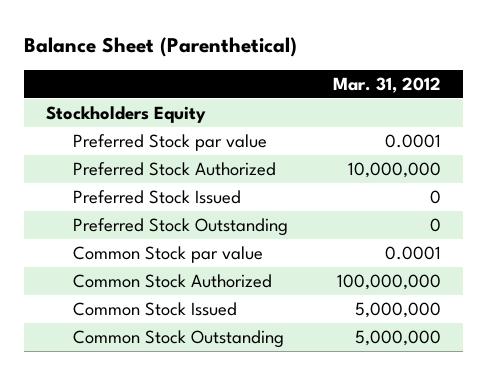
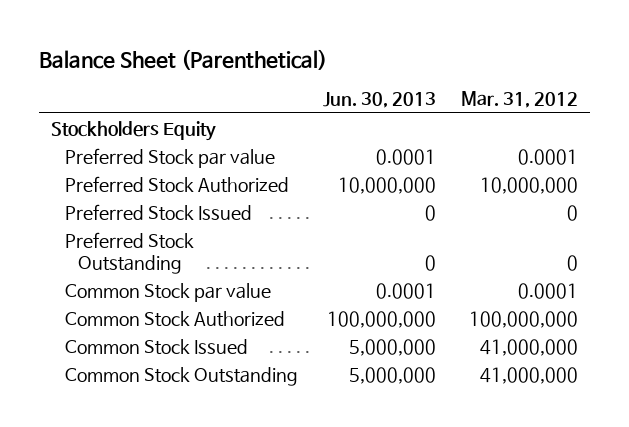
none -> [322,92,436,109] Jun. 30, 2013
[354,301,441,318] 5,000,000 -> [479,338,578,356] 41,000,000
[354,329,441,346] 5,000,000 -> [479,366,578,384] 41,000,000

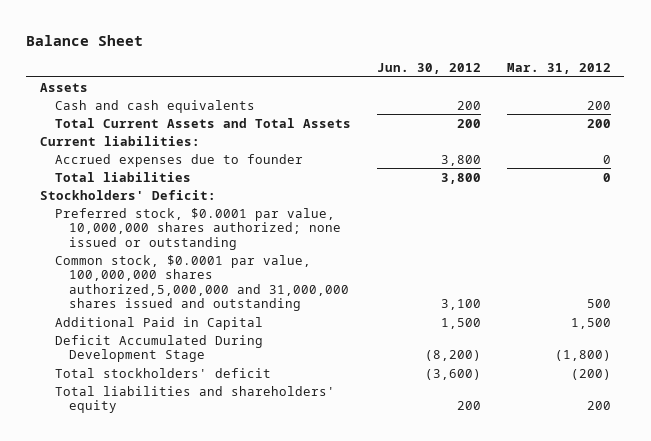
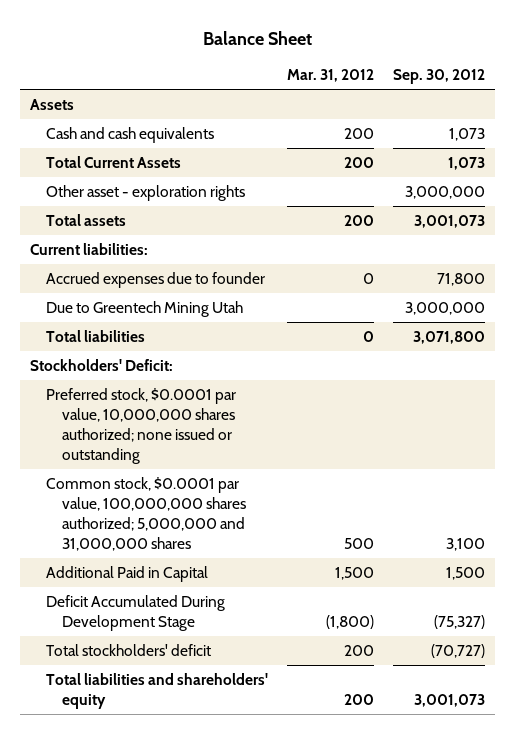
[376,62,481,74] Jun. 30, 2012 -> none
none -> [393,69,486,85] Sep. 30, 2012
[54,117,351,128] Total Current Assets and Total Assets -> [46,155,182,168] Total Current Assets
none -> [46,184,246,201] Other asset - exploration rights
none -> [46,213,127,226] Total assets
none -> [46,300,244,317] Due to Greentech Mining Utah
[54,254,350,312] Common stock, $0.0001 par value, 100,000,000 shares authorized,5,000,000 and 31,000,000 shares issued and outstanding -> [46,476,247,552] Common stock, $0.0001 par value, 100,000,000 shares authorized; 5,000,000 and 31,000,000 shares
[571,368,612,380] (200) -> [344,644,375,656] 200

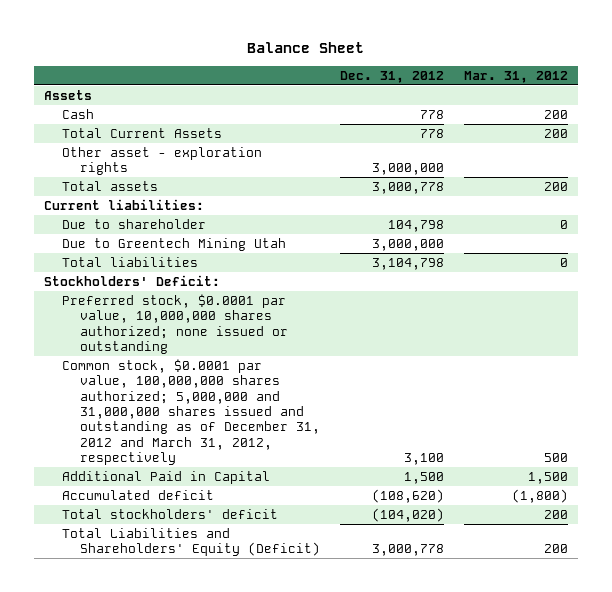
[393,69,486,85] Sep. 30, 2012 -> none
none -> [339,70,444,83] Dec. 31, 2012
[46,126,215,143] Cash and cash equivalents -> [61,108,94,119] Cash
[46,271,266,288] Accrued expenses due to founder -> [61,218,206,229] Due to shareholder
[46,476,247,552] Common stock, $0.0001 par value, 100,000,000 shares authorized; 5,000,000 and 31,000,000 shares -> [61,358,320,465] Common stock, $0.0001 par value, 100,000,000 shares authorized; 5,000,000 and 31,000,000 shares issued and outstanding as of December 31, 2012 and March 31, 2012, respectively
[46,594,226,632] Deficit Accumulated During Development Stage -> [61,489,214,500] Accumulated deficit
[46,672,269,710] Total liabilities and shareholders' equity -> [61,527,320,557] Total Liabilities and Shareholders' Equity (Deficit)

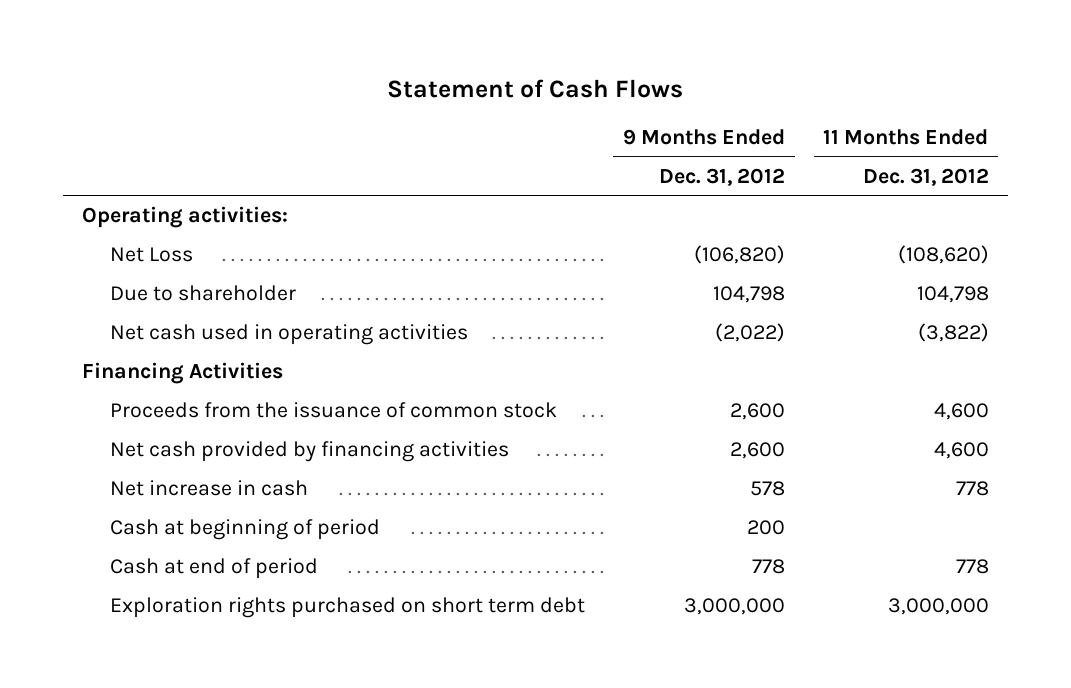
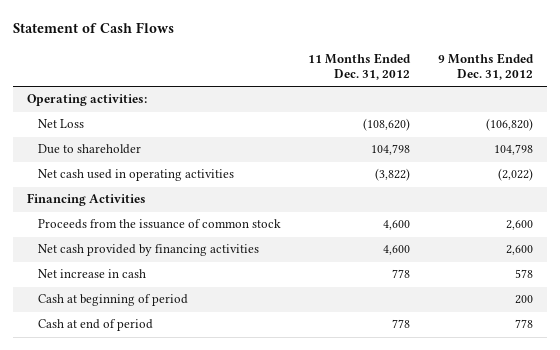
[109,597,585,619] Exploration rights purchased on short term debt -> none

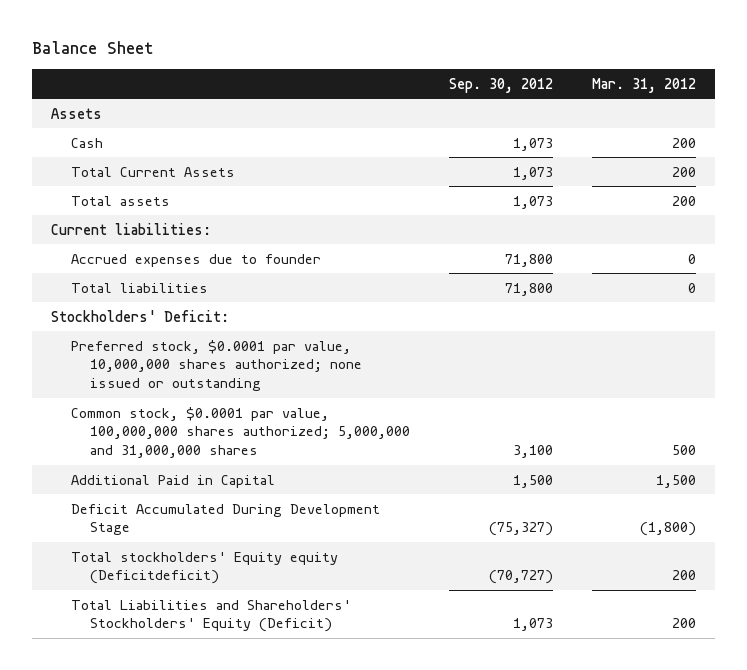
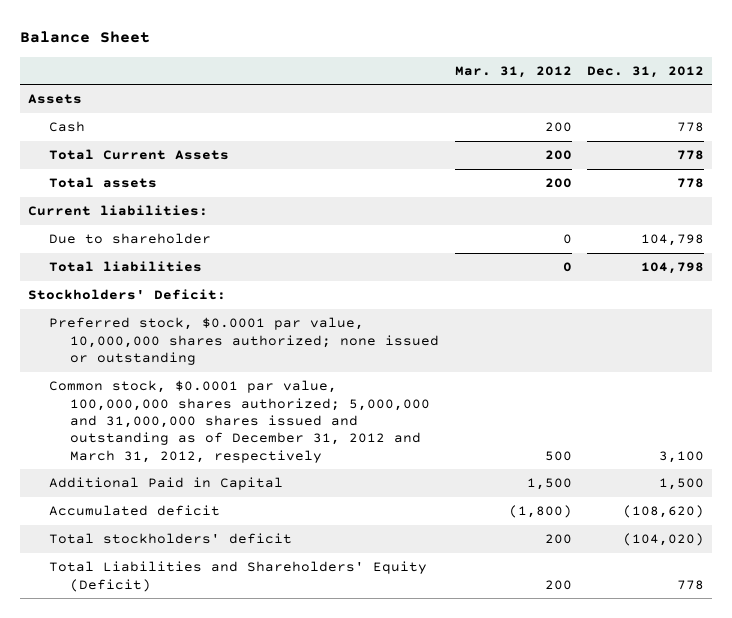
[449,77,554,93] Sep. 30, 2012 -> none
none -> [587,65,705,78] Dec. 31, 2012
[70,253,321,267] Accrued expenses due to founder -> [49,233,212,245] Due to shareholder
[70,406,411,459] Common stock, $0.0001 par value, 100,000,000 shares authorized; 5,000,000 and 31,000,000 shares -> [49,380,431,463] Common stock, $0.0001 par value, 100,000,000 shares authorized; 5,000,000 and 31,000,000 shares issued and outstanding as of December 31, 2012 and March 31, 2012, respectively
[70,503,380,536] Deficit Accumulated During Development Stage -> [49,505,221,517] Accumulated deficit
[70,551,338,585] Total stockholders' Equity equity (Deficitdeficit) -> [49,533,293,545] Total stockholders' deficit
[70,599,351,633] Total Liabilities and Shareholders' Stockholders' Equity (Deficit) -> [49,561,428,592] Total Liabilities and Shareholders' Equity (Deficit)

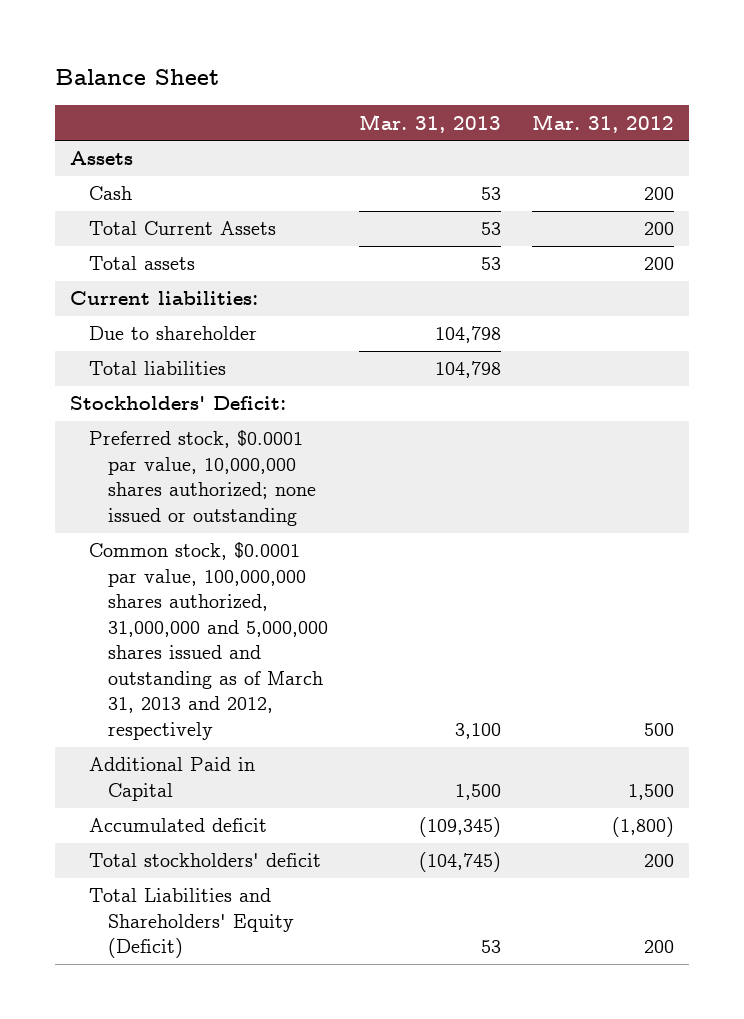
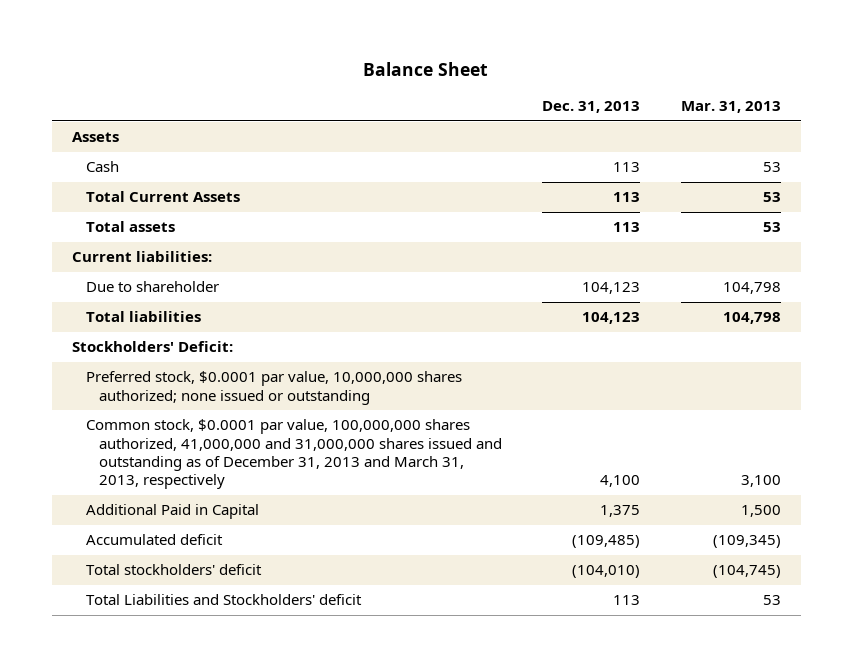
[531,113,674,133] Mar. 31, 2012 -> none
none -> [542,101,641,114] Dec. 31, 2013
[89,542,328,741] Common stock, $0.0001 par value, 100,000,000 shares authorized, 31,000,000 and 5,000,000 shares issued and outstanding as of March 31, 2013 and 2012, respectively -> [85,419,502,489] Common stock, $0.0001 par value, 100,000,000 shares authorized, 41,000,000 and 31,000,000 shares issued and outstanding as of December 31, 2013 and March 31, 2013, respectively
[89,888,294,959] Total Liabilities and Shareholders' Equity (Deficit) -> [85,594,362,606] Total Liabilities and Stockholders' deficit

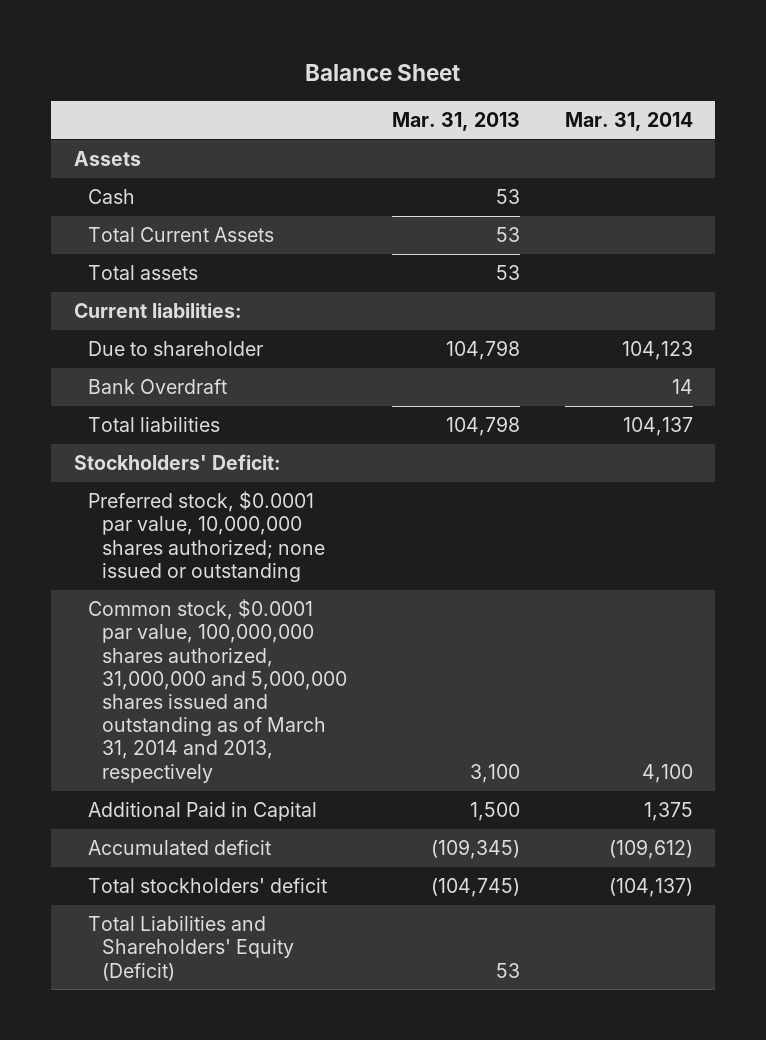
[542,101,641,114] Dec. 31, 2013 -> none
none -> [564,112,693,132] Mar. 31, 2014
none -> [87,379,227,395] Bank Overdraft
[85,419,502,489] Common stock, $0.0001 par value, 100,000,000 shares authorized, 41,000,000 and 31,000,000 shares issued and outstanding as of December 31, 2013 and March 31, 2013, respectively -> [87,599,347,783] Common stock, $0.0001 par value, 100,000,000 shares authorized, 31,000,000 and 5,000,000 shares issued and outstanding as of March 31, 2014 and 2013, respectively
[85,594,362,606] Total Liabilities and Stockholders' deficit -> [87,916,294,981] Total Liabilities and Shareholders' Equity (Deficit)

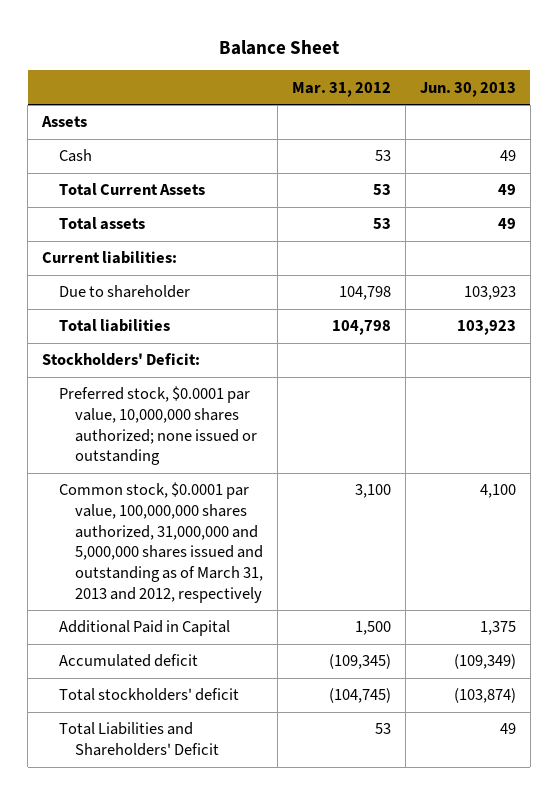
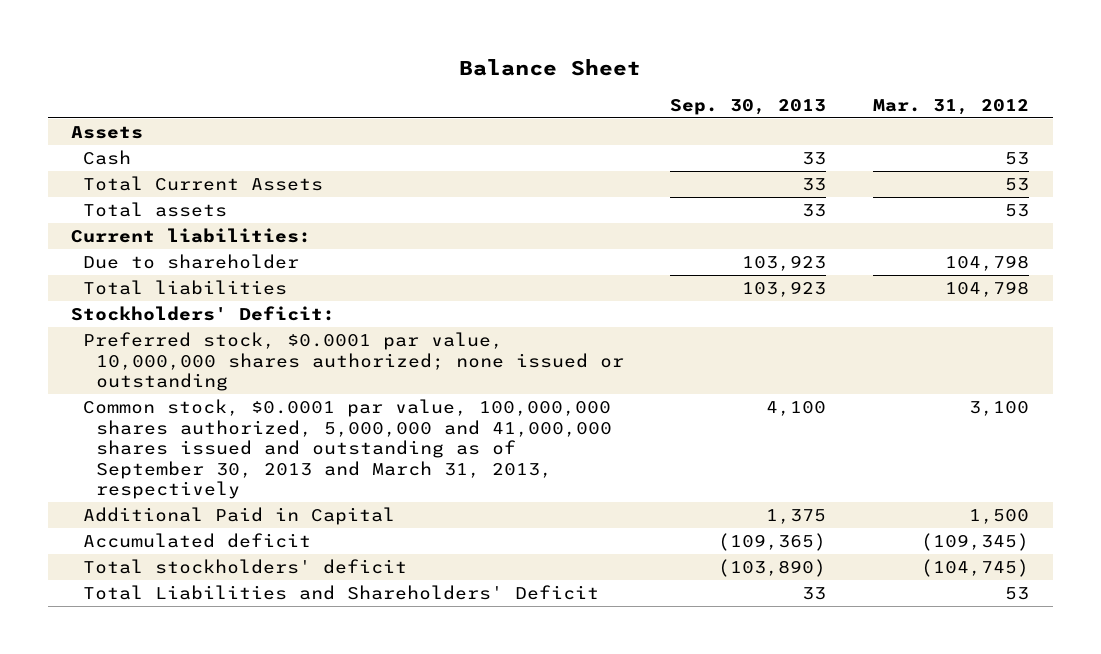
[419,81,516,97] Jun. 30, 2013 -> none
none -> [670,98,827,115] Sep. 30, 2013
[58,482,263,603] Common stock, $0.0001 par value, 100,000,000 shares authorized, 31,000,000 and 5,000,000 shares issued and outstanding as of March 31, 2013 and 2012, respectively -> [83,399,612,500] Common stock, $0.0001 par value, 100,000,000 shares authorized, 5,000,000 and 41,000,000 shares issued and outstanding as of September 30, 2013 and March 31, 2013, respectively

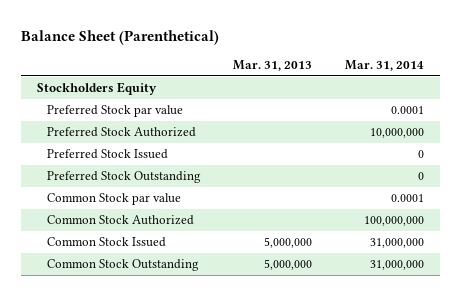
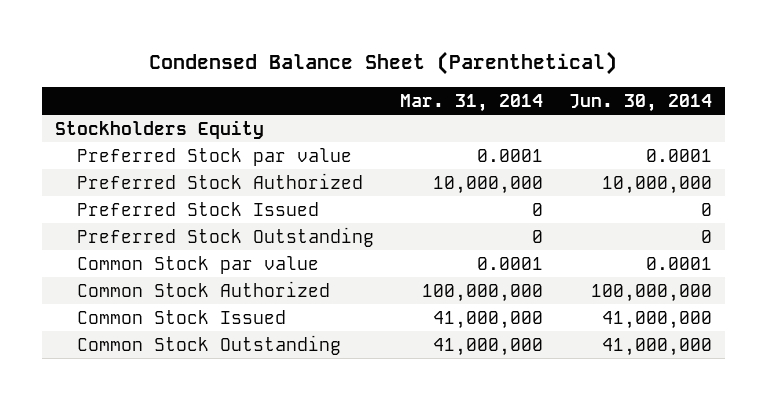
[20,29,219,45] Balance Sheet (Parenthetical) -> [149,51,618,76] Condensed Balance Sheet (Parenthetical)
[233,60,313,72] Mar. 31, 2013 -> none
none -> [568,93,712,112] Jun. 30, 2014
[369,238,424,249] 31,000,000 -> [432,310,543,329] 41,000,000
[369,260,424,271] 31,000,000 -> [432,337,543,356] 41,000,000

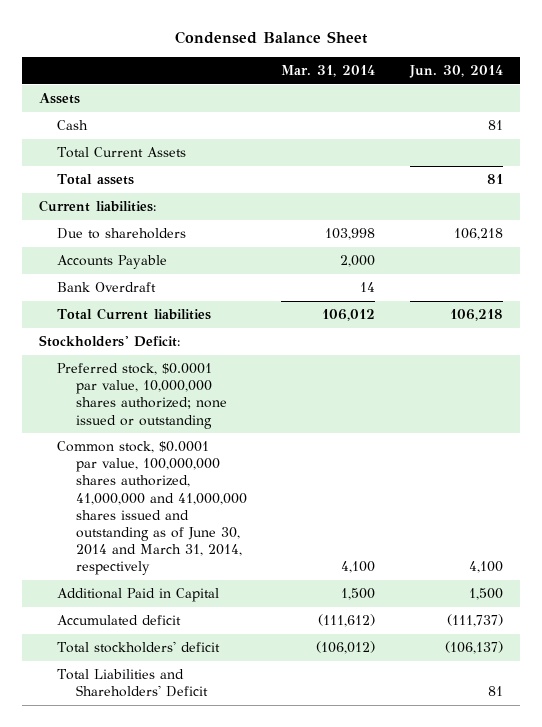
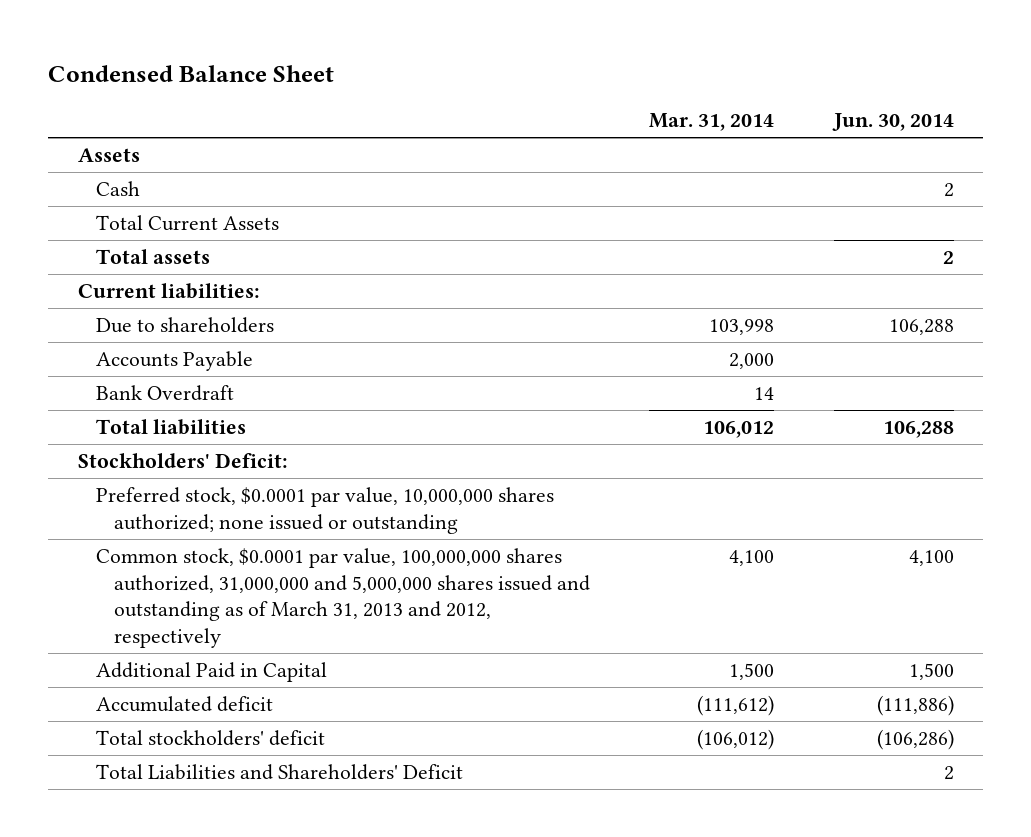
[487,120,503,131] 81 -> [943,183,954,198] 2
[486,174,503,185] 81 -> [942,251,954,265] 2
[453,228,503,241] 106,218 -> [888,319,954,336] 106,288
[57,308,212,321] Total Current liabilities -> [95,419,246,436] Total liabilities
[449,309,503,322] 106,218 -> [882,421,954,439] 106,288
[57,441,247,575] Common stock, $0.0001 par value, 100,000,000 shares authorized, 41,000,000 and 41,000,000 shares issued and outstanding as of June 30, 2014 and March 31, 2014, respectively -> [95,548,590,648] Common stock, $0.0001 par value, 100,000,000 shares authorized, 31,000,000 and 5,000,000 shares issued and outstanding as of March 31, 2013 and 2012, respectively
[446,614,503,628] (111,737) -> [876,695,954,717] (111,886)
[444,641,503,655] (106,137) -> [876,729,954,751] (106,286)
[487,686,503,697] 81 -> [943,766,954,781] 2

